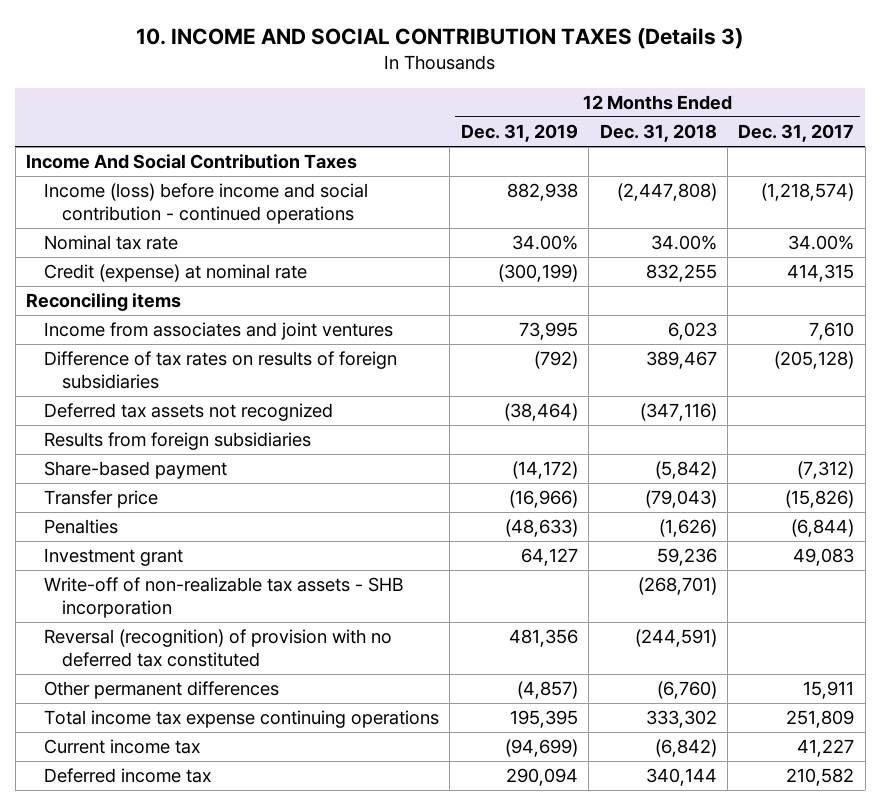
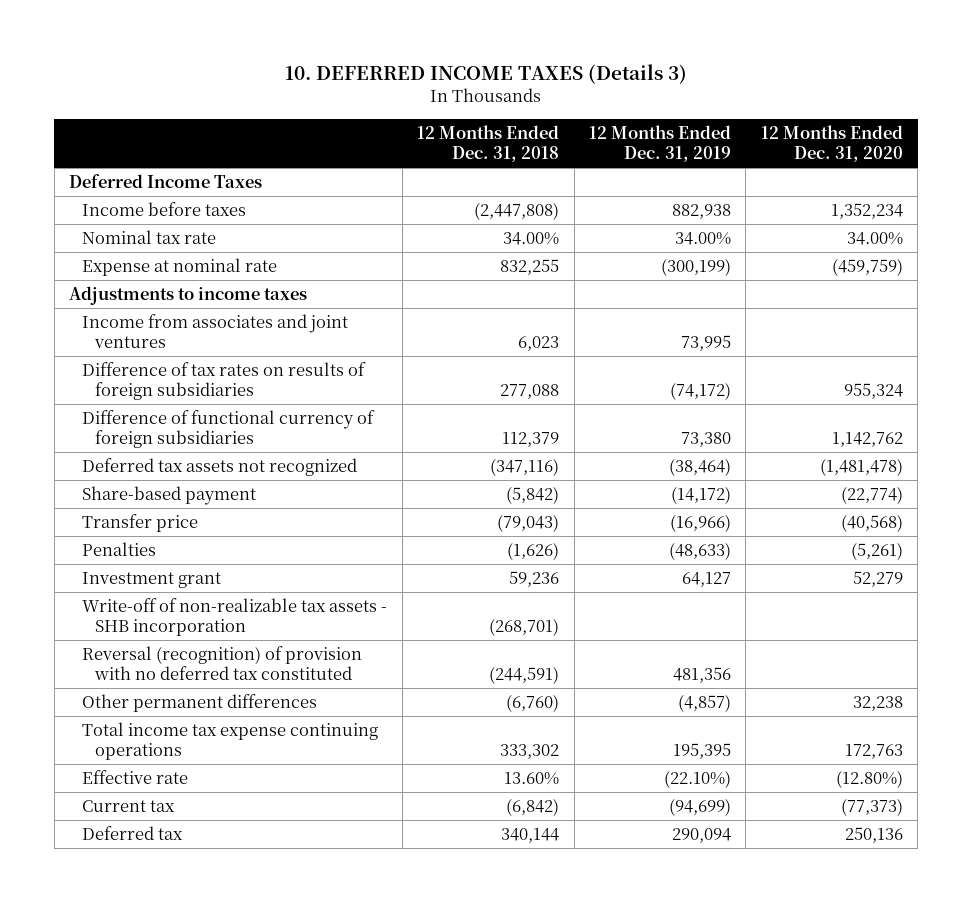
[136,27,744,50] 10. INCOME AND SOCIAL CONTRIBUTION TAXES (Details 3) -> [285,64,688,85] 10. DEFERRED INCOME TAXES (Details 3)
[738,124,855,143] Dec. 31, 2017 -> none
none -> [760,125,903,163] 12 Months Ended Dec. 31, 2020
[26,154,358,170] Income And Social Contribution Taxes -> none
none -> [69,174,263,189] Deferred Income Taxes
[44,183,369,225] Income (loss) before income and social contribution - continued operations -> [82,202,247,217] Income before taxes
[44,264,308,283] Credit (expense) at nominal rate -> [82,258,278,277] Expense at nominal rate
[26,293,182,312] Reconciling items -> [69,286,308,306] Adjustments to income taxes
[533,351,578,370] (792) -> [670,382,732,401] (74,172)
[645,351,717,370] 389,467 -> [500,384,560,400] 277,088
none -> [82,410,376,449] Difference of functional currency of foreign subsidiaries
[44,432,312,451] Results from foreign subsidiaries -> none
none -> [82,770,189,785] Effective rate
[44,739,201,755] Current income tax -> [82,800,176,813] Current tax
[44,768,212,784] Deferred income tax -> [82,826,184,841] Deferred tax

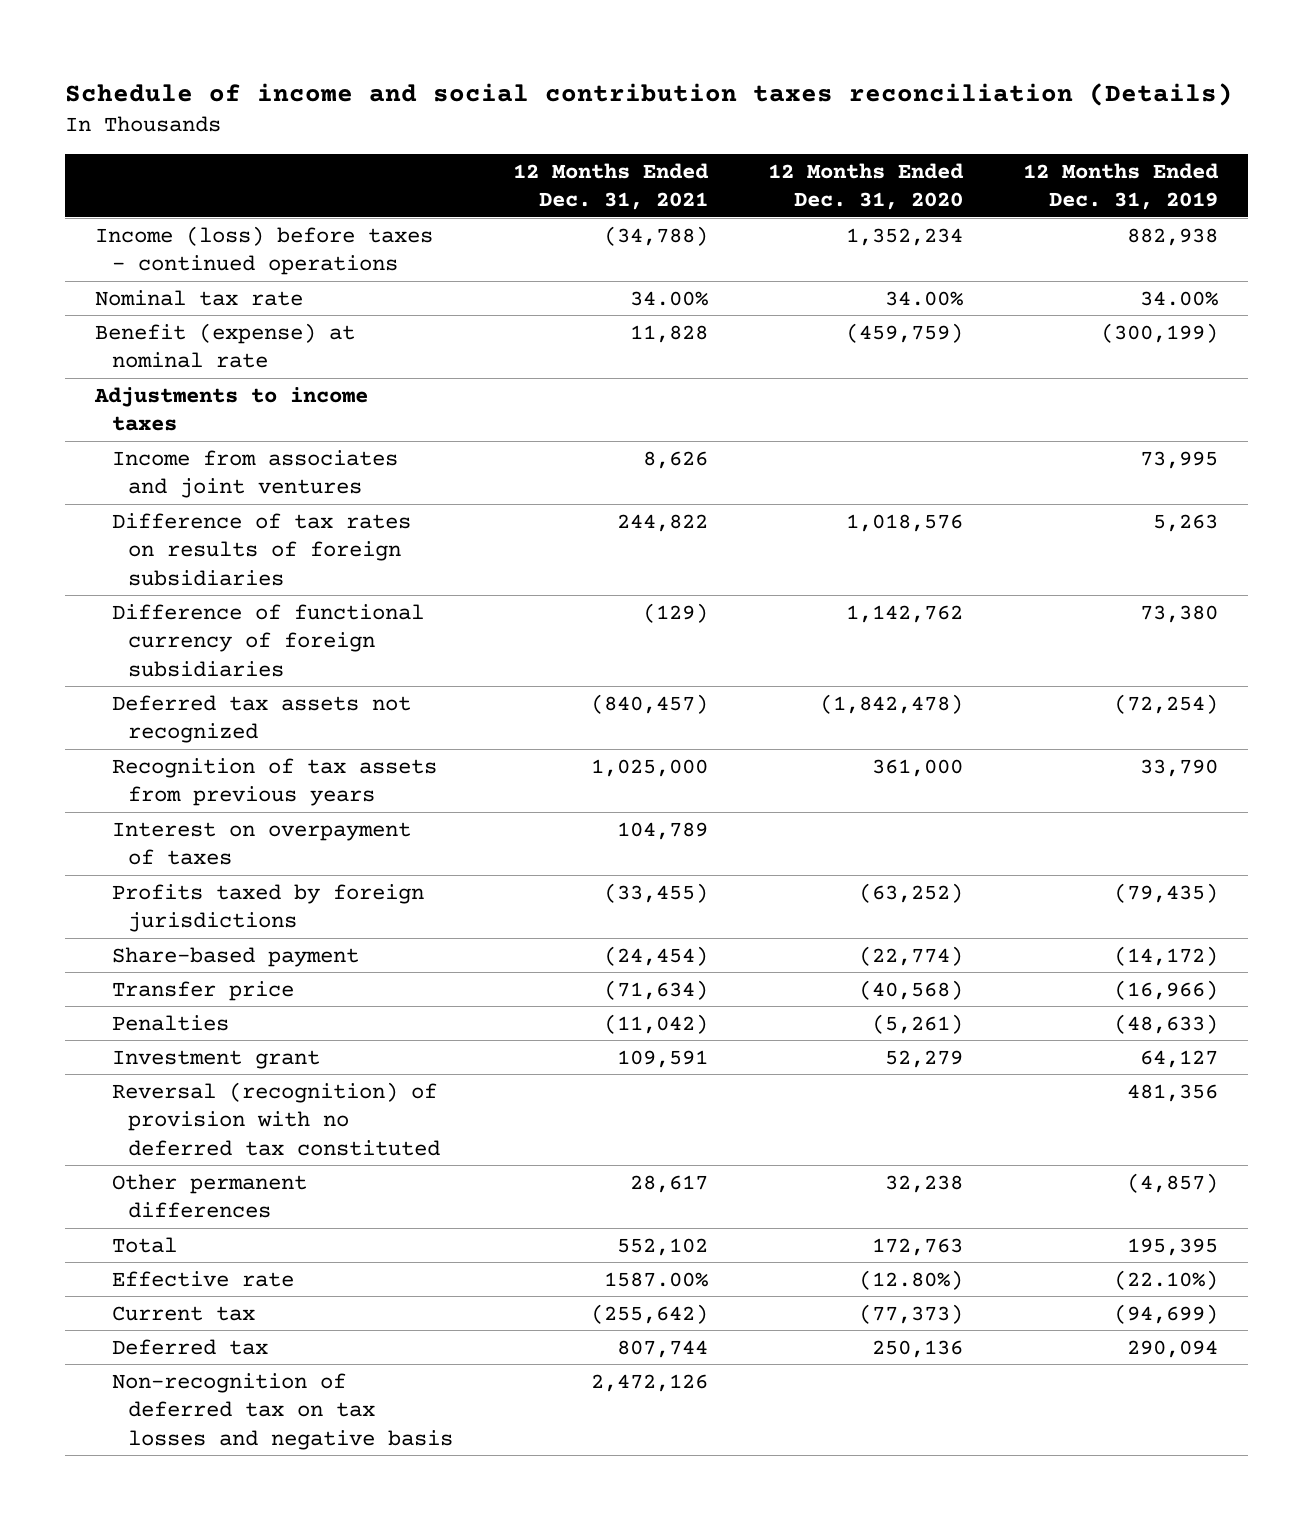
[285,64,688,85] 10. DEFERRED INCOME TAXES (Details 3) -> [65,82,1234,106] Schedule of income and social contribution taxes reconciliation (Details)
[417,125,560,163] 12 Months Ended Dec. 31, 2018 -> none
none -> [512,162,709,211] 12 Months Ended Dec. 31, 2021
[69,174,263,189] Deferred Income Taxes -> none
[82,202,247,217] Income before taxes -> [95,225,434,276] Income (loss) before taxes - continued operations
[82,258,278,277] Expense at nominal rate -> [95,322,356,369] Benefit (expense) at nominal rate
[670,382,732,401] (74,172) -> [1153,513,1219,532] 5,263
[843,383,903,400] 955,324 -> [846,513,964,532] 1,018,576
[669,458,732,477] (38,464) -> [1114,693,1219,714] (72,254)
[819,458,903,477] (1,481,478) -> [820,693,964,714] (1,842,478)
none -> [111,757,437,807] Recognition of tax assets from previous years
none -> [111,821,411,866] Interest on overpayment of taxes
none -> [111,883,424,933] Profits taxed by foreign jurisdictions
[82,598,388,637] Write-off of non-realizable tax assets - SHB incorporation -> none
[82,722,379,761] Total income tax expense continuing operations -> [111,1236,177,1253] Total
none -> [111,1372,453,1450] Non-recognition of deferred tax on tax losses and negative basis

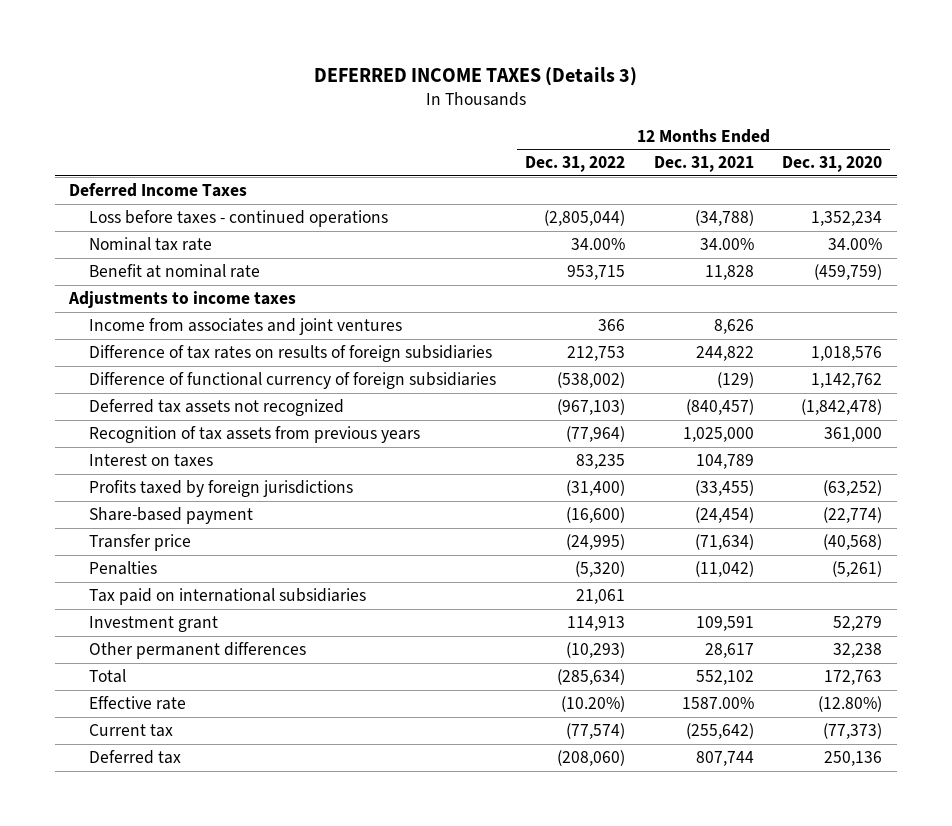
[65,82,1234,106] Schedule of income and social contribution taxes reconciliation (Details) -> [313,66,637,86] DEFERRED INCOME TAXES (Details 3)
[1023,162,1220,211] 12 Months Ended Dec. 31, 2019 -> none
none -> [524,156,625,173] Dec. 31, 2022
none -> [69,183,248,198] Deferred Income Taxes
[95,225,434,276] Income (loss) before taxes - continued operations -> [88,210,388,228] Loss before taxes - continued operations
[95,322,356,369] Benefit (expense) at nominal rate -> [88,264,260,279] Benefit at nominal rate
[111,821,411,866] Interest on overpayment of taxes -> [88,454,213,468] Interest on taxes
none -> [88,588,366,606] Tax paid on international subsidiaries
[111,1081,440,1156] Reversal (recognition) of provision with no deferred tax constituted -> none
[111,1372,453,1450] Non-recognition of deferred tax on tax losses and negative basis -> none

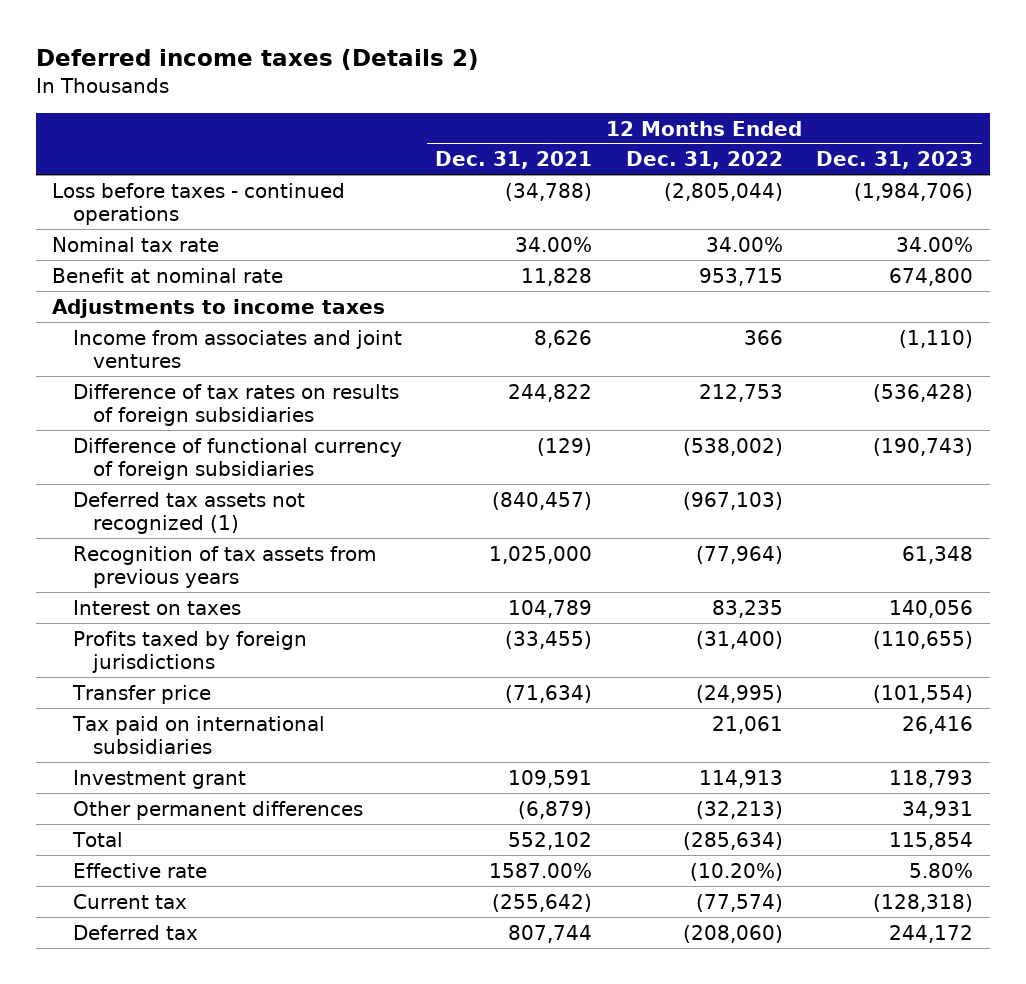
[313,66,637,86] DEFERRED INCOME TAXES (Details 3) -> [35,49,479,71] Deferred income taxes (Details 2)
[782,156,883,173] Dec. 31, 2020 -> none
none -> [816,151,974,170] Dec. 31, 2023
[69,183,248,198] Deferred Income Taxes -> none
[88,399,344,417] Deferred tax assets not recognized -> [72,491,305,534] Deferred tax assets not recognized (1)
[88,507,253,525] Share-based payment -> none
[88,561,157,576] Penalties -> none
[565,642,625,659] (10,293) -> [695,800,783,819] (32,213)
[704,643,754,659] 28,617 -> [518,800,593,819] (6,879)

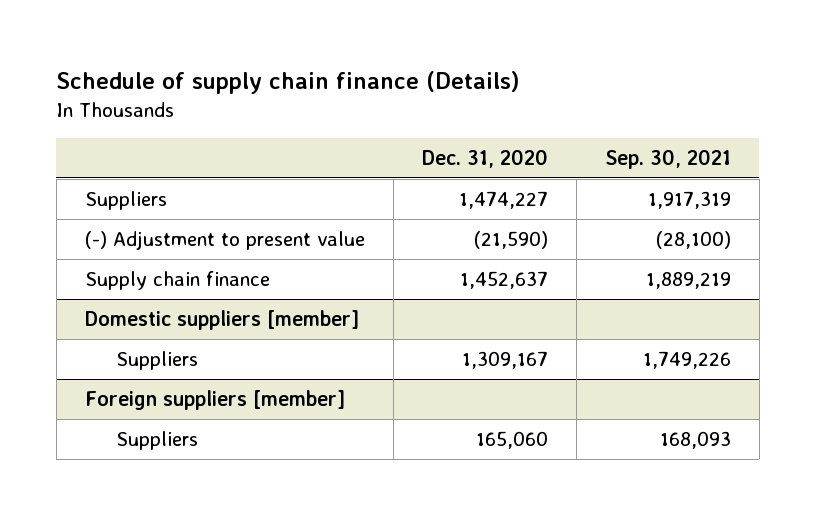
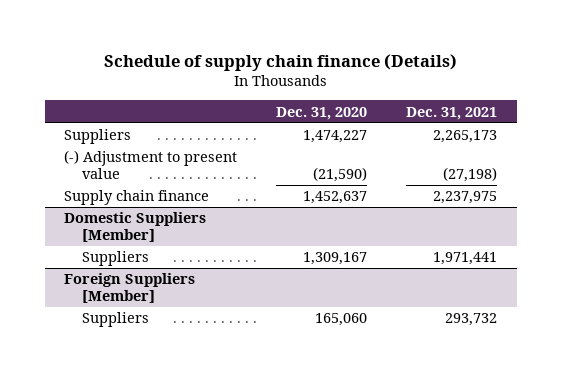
[604,148,731,169] Sep. 30, 2021 -> none
none -> [406,106,498,120] Dec. 31, 2021
[84,309,359,330] Domestic suppliers [member] -> [64,212,207,243] Domestic Suppliers [Member]
[84,389,345,410] Foreign suppliers [member] -> [64,273,196,304] Foreign Suppliers [Member]

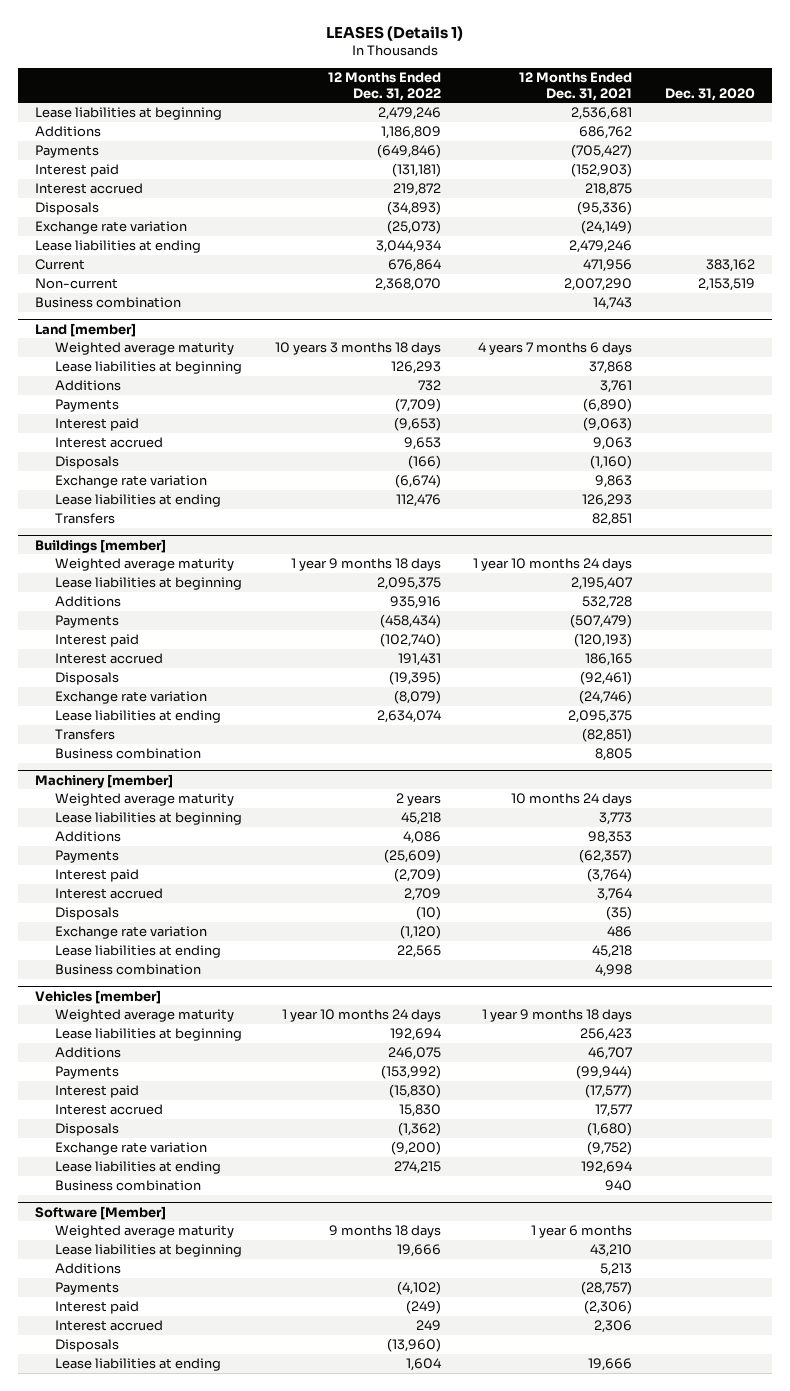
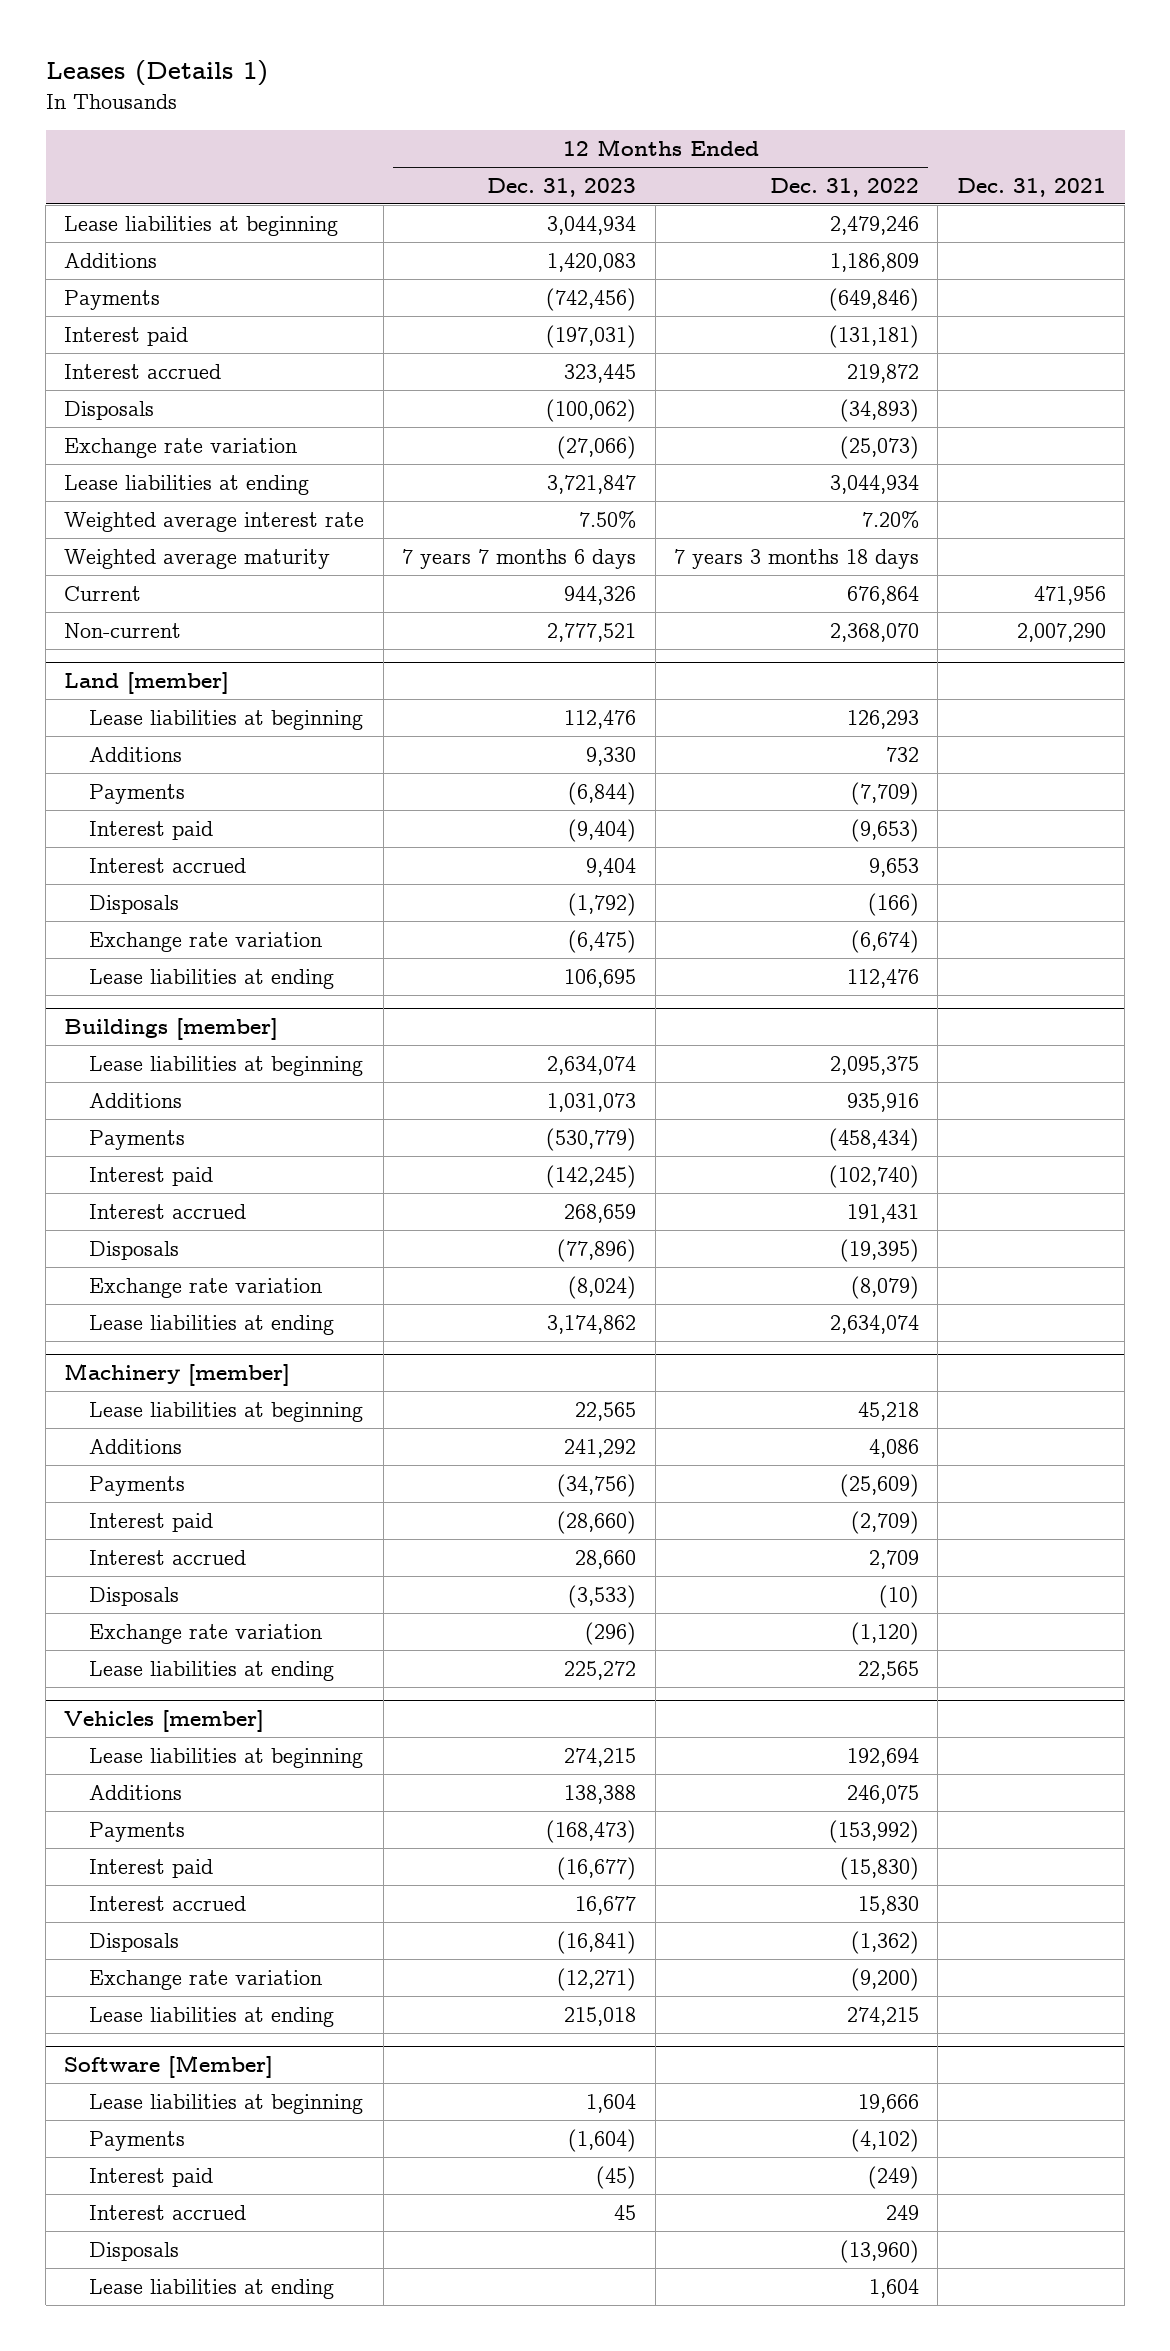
[325,26,463,42] LEASES (Details 1) -> [45,60,268,87] Leases (Details 1)
[519,72,633,101] 12 Months Ended Dec. 31, 2021 -> none
[665,87,756,101] Dec. 31, 2020 -> none
none -> [487,178,637,198] Dec. 31, 2023
none -> [956,178,1106,198] Dec. 31, 2021
none -> [64,511,365,532] Weighted average interest rate
none -> [64,548,331,569] Weighted average maturity
[34,297,181,309] Business combination -> none
[54,342,234,356] Weighted average maturity -> none
[54,513,115,525] Transfers -> none
[54,558,234,572] Weighted average maturity -> none
[54,729,115,741] Transfers -> none
[54,748,201,760] Business combination -> none
[54,793,234,807] Weighted average maturity -> none
[54,964,201,976] Business combination -> none
[54,1009,234,1023] Weighted average maturity -> none
[54,1180,201,1192] Business combination -> none
[54,1225,234,1239] Weighted average maturity -> none
[54,1263,121,1275] Additions -> none

